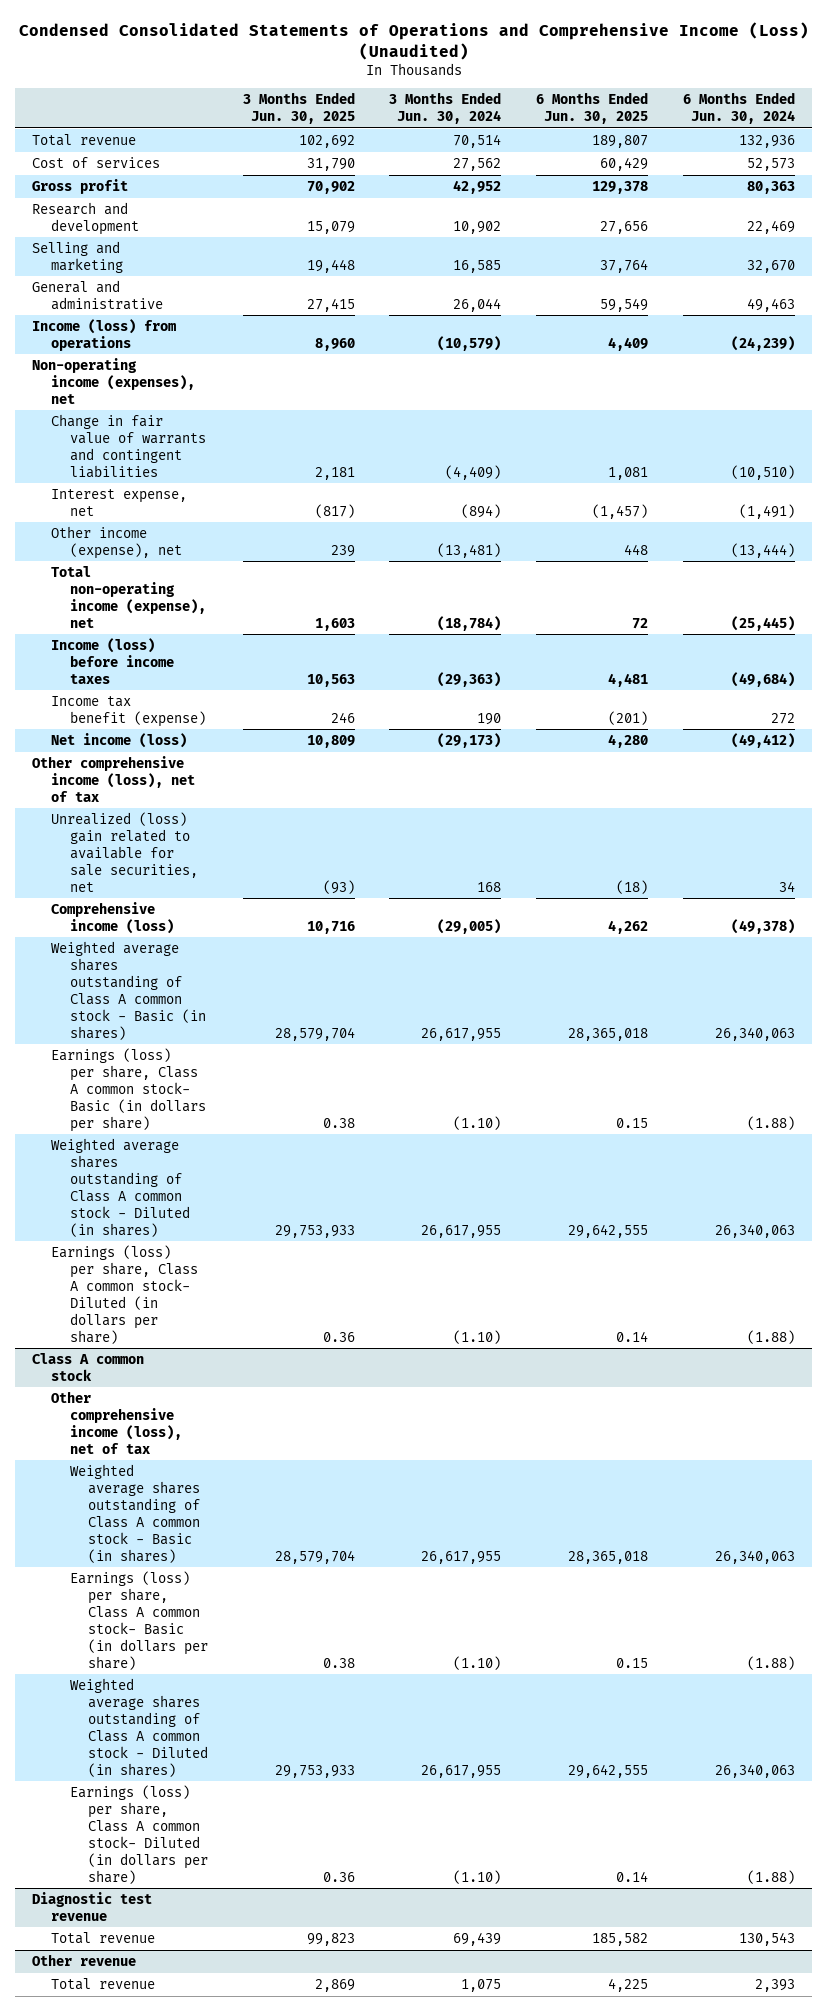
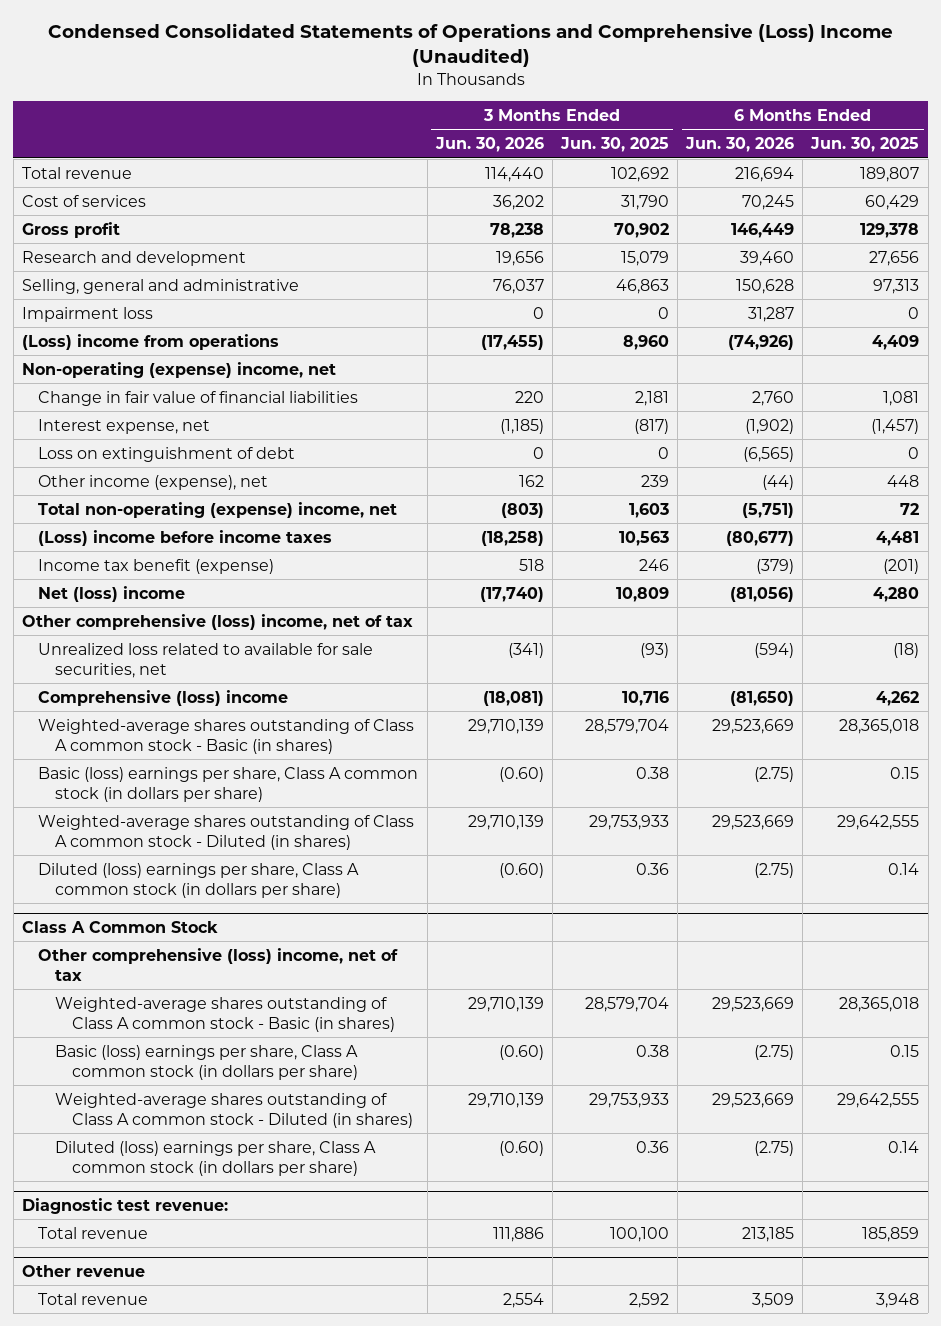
[18,21,809,60] Condensed Consolidated Statements of Operations and Comprehensive Income (Loss) (Unaudited) -> [47,23,893,68] Condensed Consolidated Statements of Operations and Comprehensive (Loss) Income (Unaudited)
[389,92,502,125] 3 Months Ended Jun. 30, 2024 -> none
[682,92,795,125] 6 Months Ended Jun. 30, 2024 -> none
none -> [434,137,544,153] Jun. 30, 2026
none -> [685,137,795,153] Jun. 30, 2026
[32,240,123,273] Selling and marketing -> none
[32,279,163,310] General and administrative -> [21,278,299,294] Selling, general and administrative
[306,297,355,312] 27,415 -> [615,278,669,294] 46,863
[600,297,649,312] 59,549 -> [873,278,920,294] 97,313
none -> [21,306,153,322] Impairment loss
[32,318,177,351] Income (loss) from operations -> [21,333,279,350] (Loss) income from operations
[32,357,195,404] Non-operating income (expenses), net -> [21,361,336,378] Non-operating (expense) income, net
[50,413,206,478] Change in fair value of warrants and contingent liabilities -> [38,390,359,406] Change in fair value of financial liabilities
none -> [38,446,296,462] Loss on extinguishment of debt
[50,565,206,628] Total non-operating income (expense), net -> [38,501,398,518] Total non-operating (expense) income, net
[50,637,174,684] Income (loss) before income taxes -> [38,529,333,546] (Loss) income before income taxes
[50,732,187,748] Net income (loss) -> [38,585,186,602] Net (loss) income
[32,755,195,802] Other comprehensive income (loss), net of tax -> [21,613,413,630] Other comprehensive (loss) income, net of tax
[50,811,198,892] Unrealized (loss) gain related to available for sale securities, net -> [38,642,374,679] Unrealized loss related to available for sale securities, net
[50,901,174,934] Comprehensive income (loss) -> [38,689,289,706] Comprehensive (loss) income
[50,940,206,1040] Weighted average shares outstanding of Class A common stock - Basic (in shares) -> [38,718,415,755] Weighted-average shares outstanding of Class A common stock - Basic (in shares)
[50,1047,206,1132] Earnings (loss) per share, Class A common stock- Basic (in dollars per share) -> [38,766,419,803] Basic (loss) earnings per share, Class A common stock (in dollars per share)
[50,1137,190,1237] Weighted average shares outstanding of Class A common stock - Diluted (in shares) -> [38,814,415,851] Weighted-average shares outstanding of Class A common stock - Diluted (in shares)
[50,1244,198,1344] Earnings (loss) per share, Class A common stock- Diluted (in dollars per share) -> [38,862,360,899] Diluted (loss) earnings per share, Class A common stock (in dollars per share)
[32,1352,145,1381] Class A common stock -> [21,920,218,933] Class A Common Stock
[50,1390,182,1454] Other comprehensive income (loss), net of tax -> [38,947,399,982] Other comprehensive (loss) income, net of tax
[69,1463,201,1563] Weighted average shares outstanding of Class A common stock - Basic (in shares) -> [54,996,395,1033] Weighted-average shares outstanding of Class A common stock - Basic (in shares)
[69,1570,209,1670] Earnings (loss) per share, Class A common stock- Basic (in dollars per share) -> [54,1044,358,1081] Basic (loss) earnings per share, Class A common stock (in dollars per share)
[69,1677,209,1777] Weighted average shares outstanding of Class A common stock - Diluted (in shares) -> [54,1092,413,1129] Weighted-average shares outstanding of Class A common stock - Diluted (in shares)
[69,1784,209,1884] Earnings (loss) per share, Class A common stock- Diluted (in dollars per share) -> [54,1140,376,1177] Diluted (loss) earnings per share, Class A common stock (in dollars per share)
[32,1891,153,1921] Diagnostic test revenue -> [21,1197,228,1214] Diagnostic test revenue:
[306,1932,355,1946] 99,823 -> [609,1226,669,1242] 100,100
[592,1932,649,1946] 185,582 -> [862,1226,920,1242] 185,859
[314,1978,355,1992] 2,869 -> [628,1292,669,1308] 2,592
[608,1977,649,1992] 4,225 -> [876,1292,920,1308] 3,948

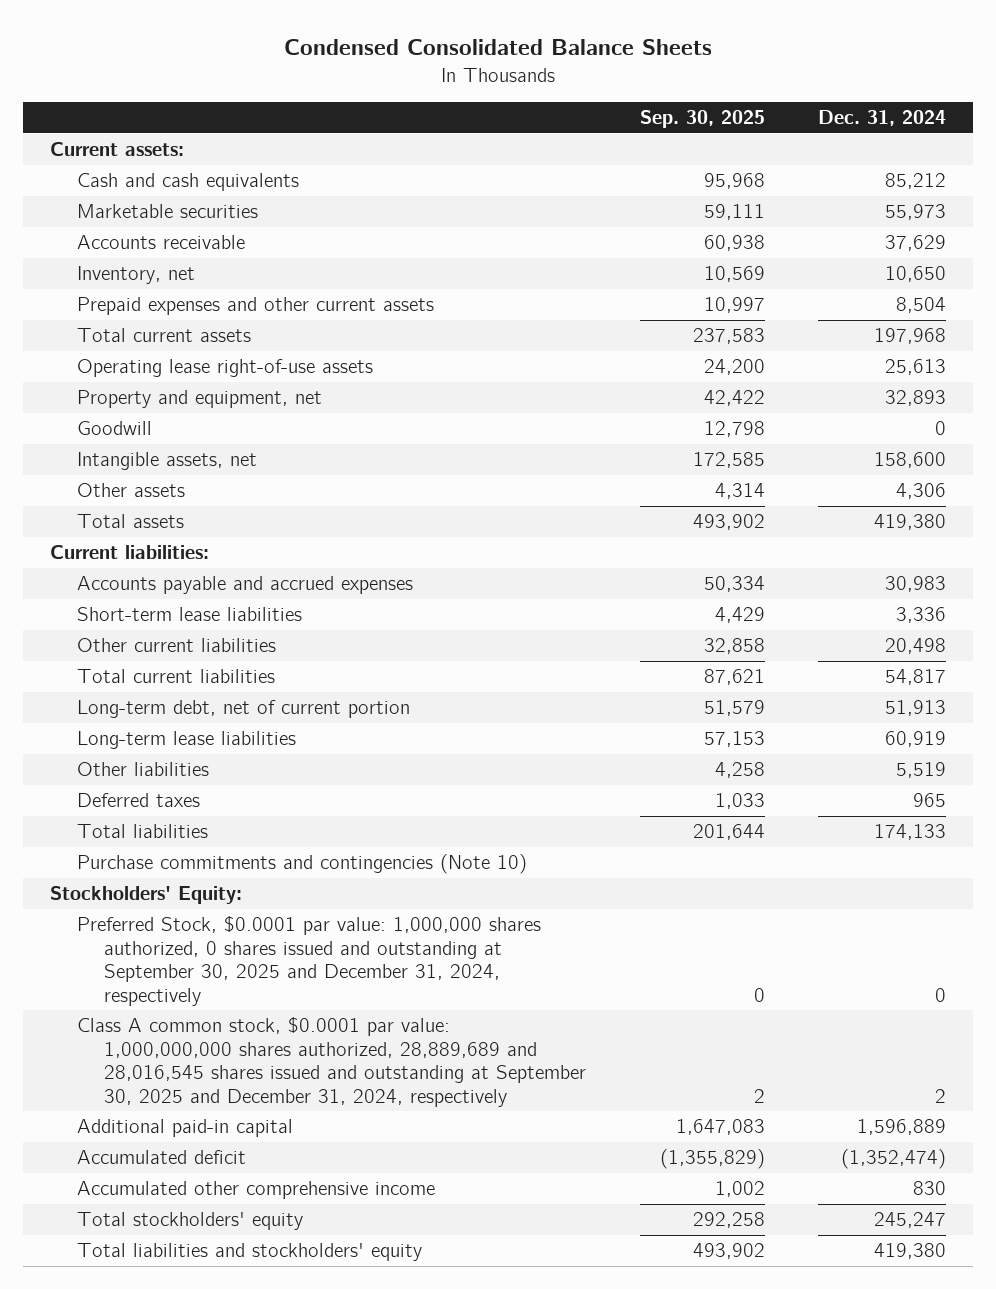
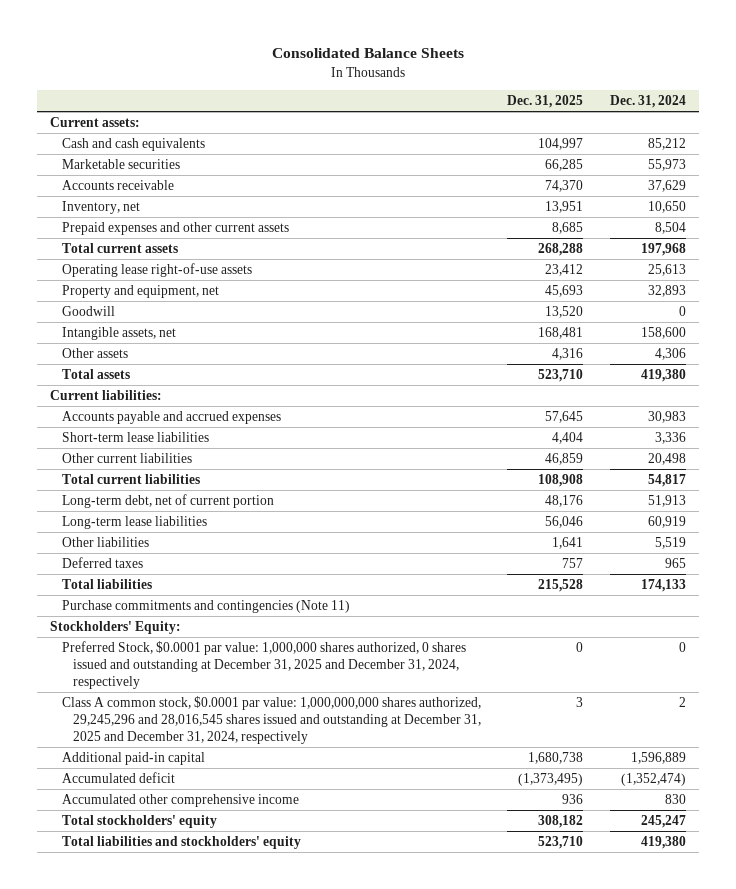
[284,38,713,55] Condensed Consolidated Balance Sheets -> [271,48,464,59] Consolidated Balance Sheets
[639,110,765,129] Sep. 30, 2025 -> none
none -> [507,95,584,109] Dec. 31, 2025
[77,854,528,875] Purchase commitments and contingencies (Note 10) -> [61,599,350,613] Purchase commitments and contingencies (Note 11)
[77,916,542,1006] Preferred Stock, $0.0001 par value: 1,000,000 shares authorized, 0 shares issued and outstanding at September 30, 2025 and December 31, 2024, respectively -> [61,640,466,689] Preferred Stock, $0.0001 par value: 1,000,000 shares authorized, 0 shares issued and outstanding at December 31, 2025 and December 31, 2024, respectively
[77,1017,586,1107] Class A common stock, $0.0001 par value: 1,000,000,000 shares authorized, 28,889,689 and 28,016,545 shares issued and outstanding at September 30, 2025 and December 31, 2024, respectively -> [61,695,482,744] Class A common stock, $0.0001 par value: 1,000,000,000 shares authorized, 29,245,296 and 28,016,545 shares issued and outstanding at December 31, 2025 and December 31, 2024, respectively

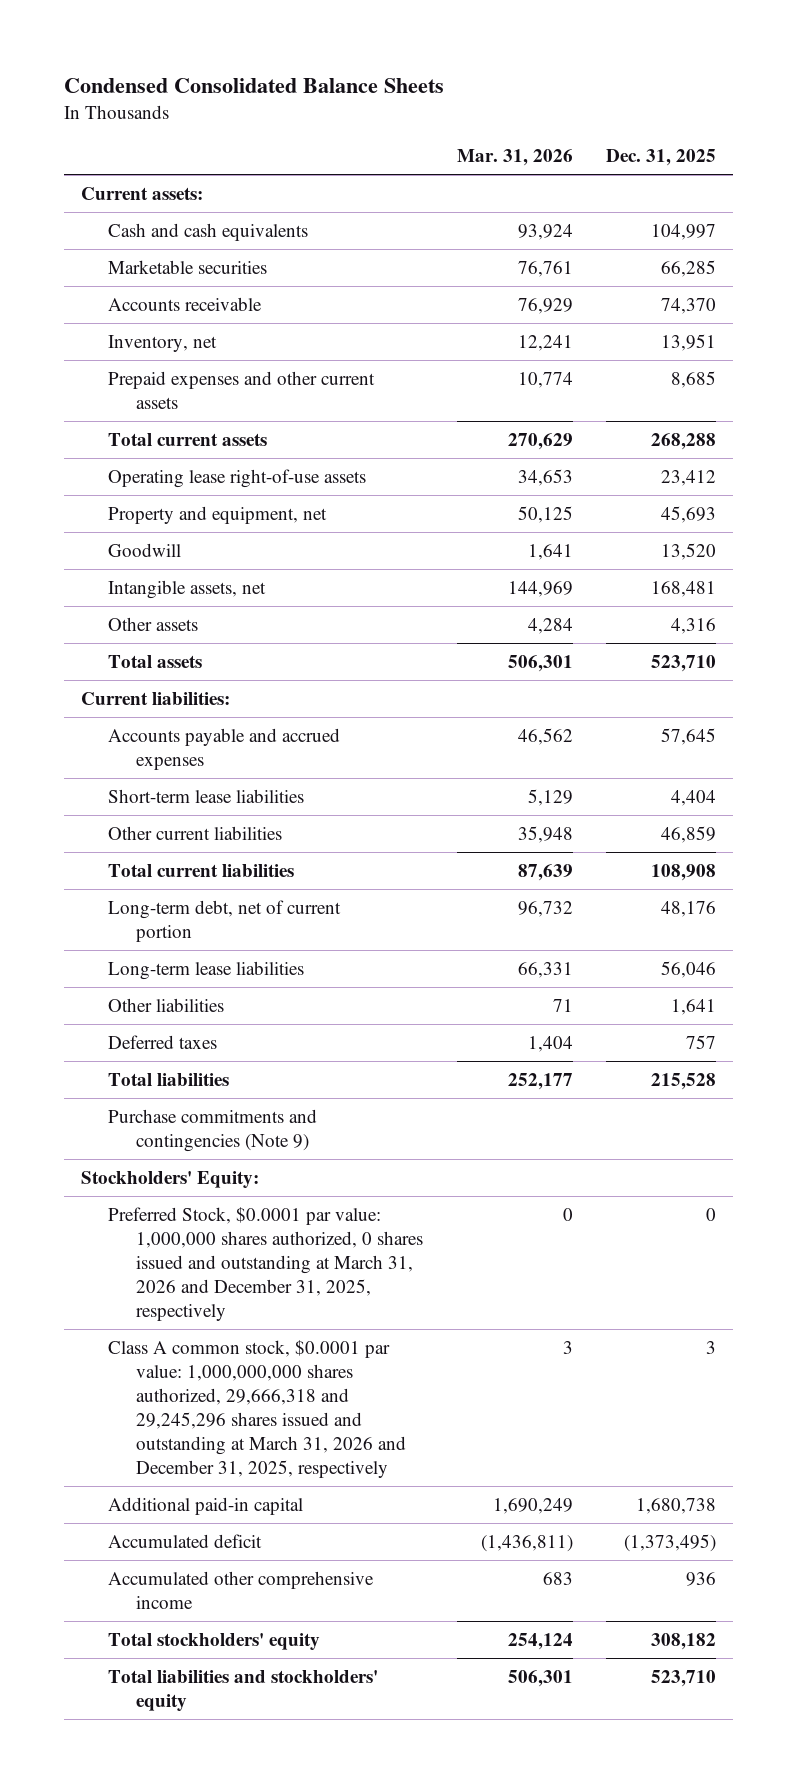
[271,48,464,59] Consolidated Balance Sheets -> [63,78,444,94] Condensed Consolidated Balance Sheets
[609,95,686,109] Dec. 31, 2024 -> none
none -> [456,149,573,167] Mar. 31, 2026
[61,599,350,613] Purchase commitments and contingencies (Note 11) -> [108,1108,318,1152] Purchase commitments and contingencies (Note 9)
[61,640,466,689] Preferred Stock, $0.0001 par value: 1,000,000 shares authorized, 0 shares issued and outstanding at December 31, 2025 and December 31, 2024, respectively -> [108,1206,423,1321] Preferred Stock, $0.0001 par value: 1,000,000 shares authorized, 0 shares issued and outstanding at March 31, 2026 and December 31, 2025, respectively
[61,695,482,744] Class A common stock, $0.0001 par value: 1,000,000,000 shares authorized, 29,245,296 and 28,016,545 shares issued and outstanding at December 31, 2025 and December 31, 2024, respectively -> [108,1339,406,1478] Class A common stock, $0.0001 par value: 1,000,000,000 shares authorized, 29,666,318 and 29,245,296 shares issued and outstanding at March 31, 2026 and December 31, 2025, respectively

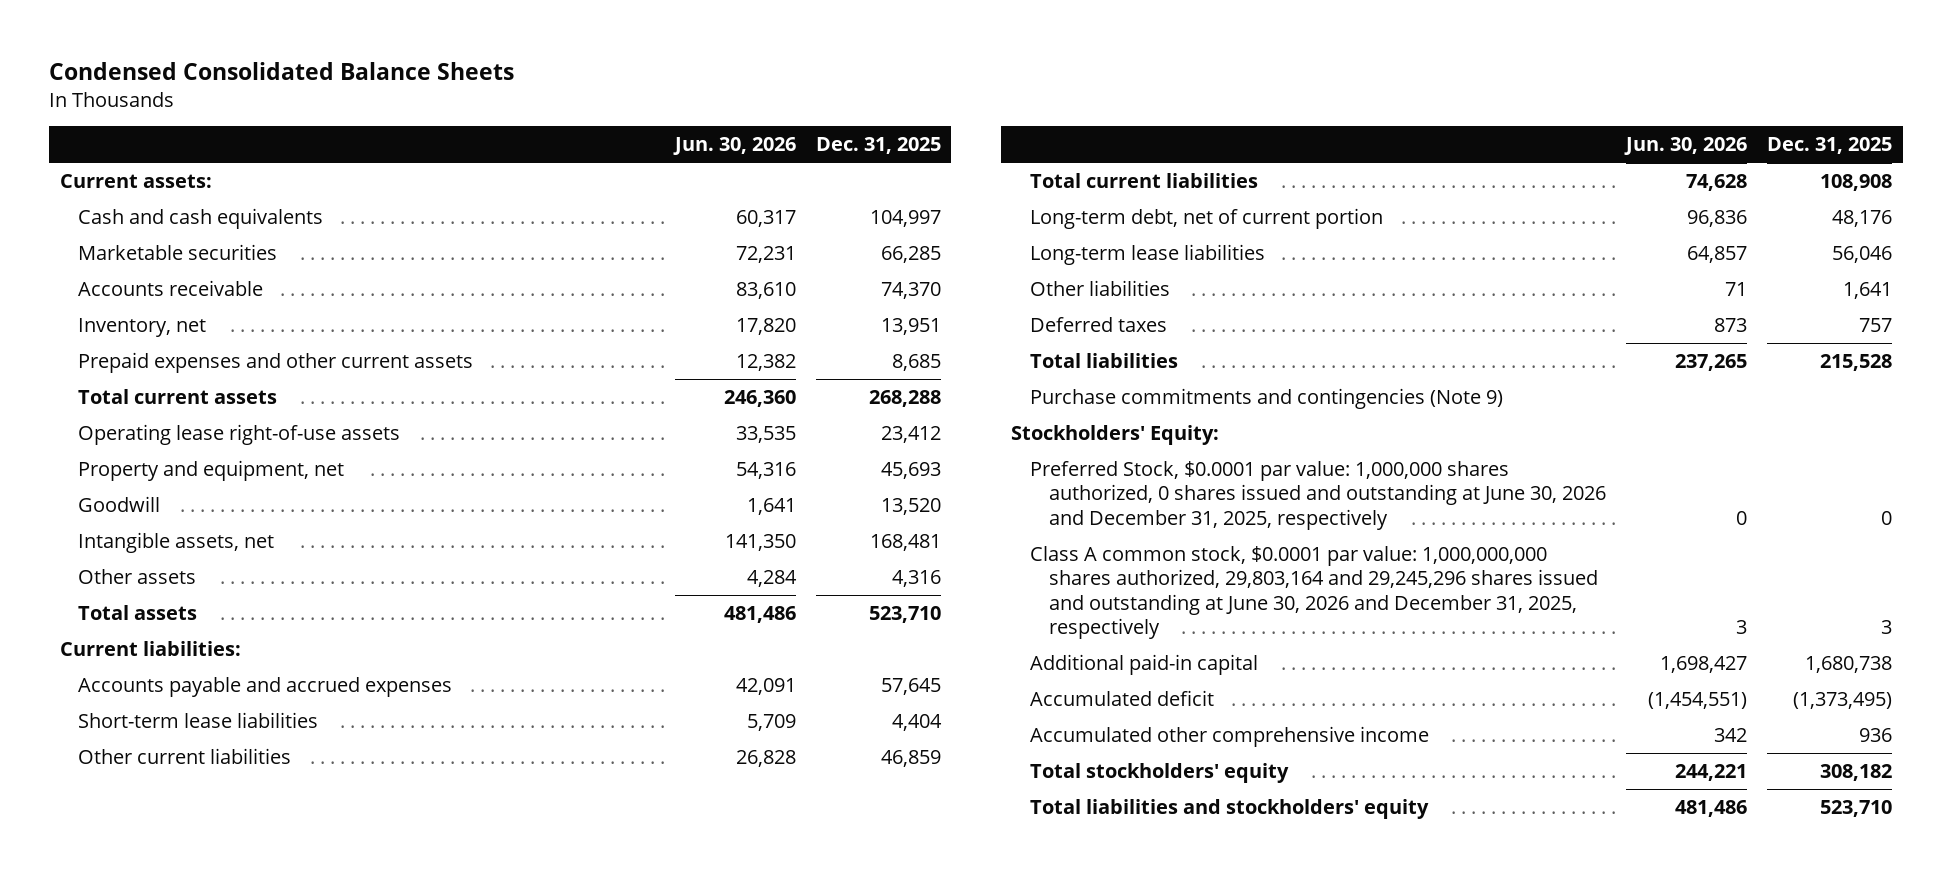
[456,149,573,167] Mar. 31, 2026 -> none
none -> [672,137,796,156] Jun. 30, 2026
[108,1206,423,1321] Preferred Stock, $0.0001 par value: 1,000,000 shares authorized, 0 shares issued and outstanding at March 31, 2026 and December 31, 2025, respectively -> [1029,460,1606,530] Preferred Stock, $0.0001 par value: 1,000,000 shares authorized, 0 shares issued and outstanding at June 30, 2026 and December 31, 2025, respectively
[108,1339,406,1478] Class A common stock, $0.0001 par value: 1,000,000,000 shares authorized, 29,666,318 and 29,245,296 shares issued and outstanding at March 31, 2026 and December 31, 2025, respectively -> [1029,545,1598,640] Class A common stock, $0.0001 par value: 1,000,000,000 shares authorized, 29,803,164 and 29,245,296 shares issued and outstanding at June 30, 2026 and December 31, 2025, respectively

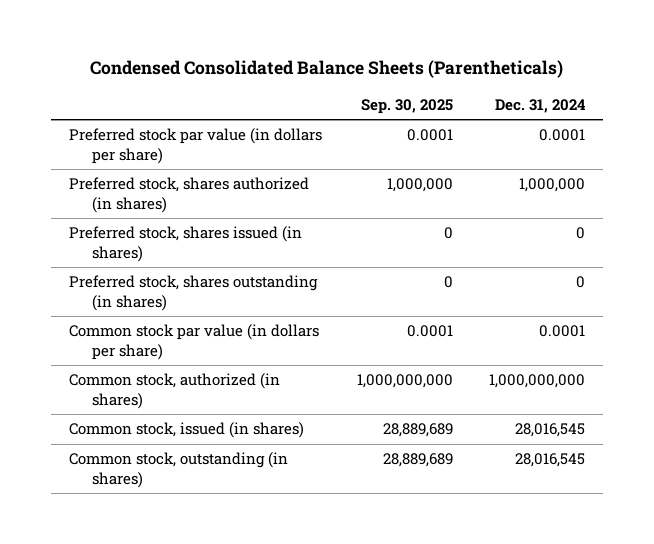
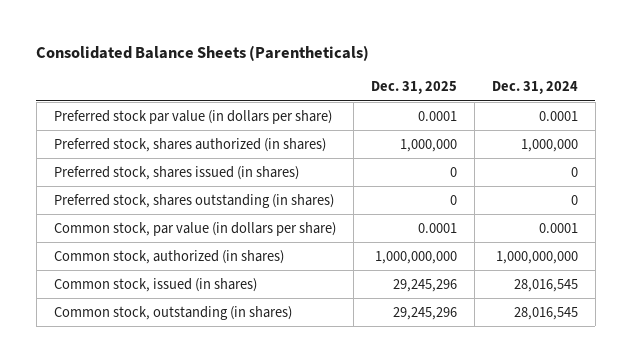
[89,60,563,79] Condensed Consolidated Balance Sheets (Parentheticals) -> [36,45,370,62] Consolidated Balance Sheets (Parentheticals)
[361,98,454,114] Sep. 30, 2025 -> none
none -> [370,81,457,95] Dec. 31, 2025
[68,324,319,361] Common stock par value (in dollars per share) -> [53,221,336,236] Common stock, par value (in dollars per share)

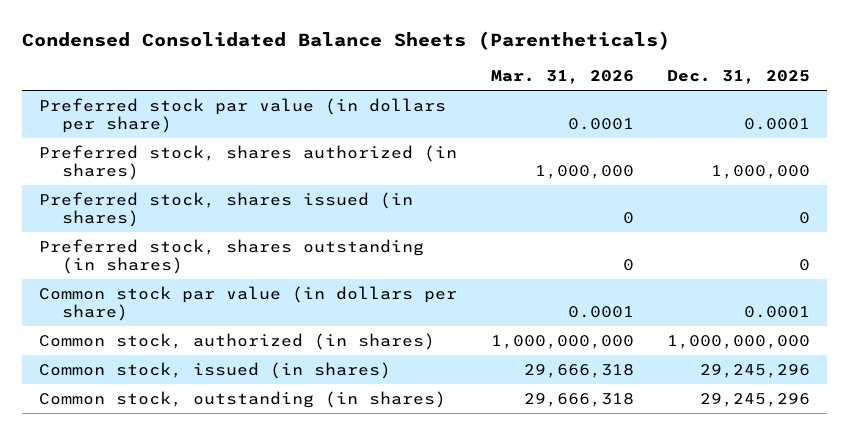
[36,45,370,62] Consolidated Balance Sheets (Parentheticals) -> [22,31,671,51] Condensed Consolidated Balance Sheets (Parentheticals)
[491,81,578,95] Dec. 31, 2024 -> none
none -> [490,70,634,85] Mar. 31, 2026
[53,221,336,236] Common stock, par value (in dollars per share) -> [39,285,458,321] Common stock par value (in dollars per share)

